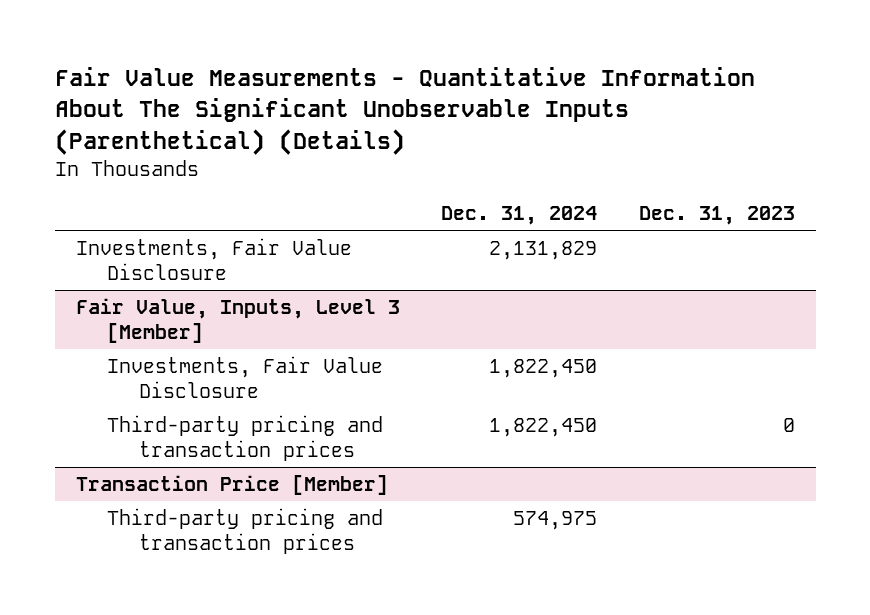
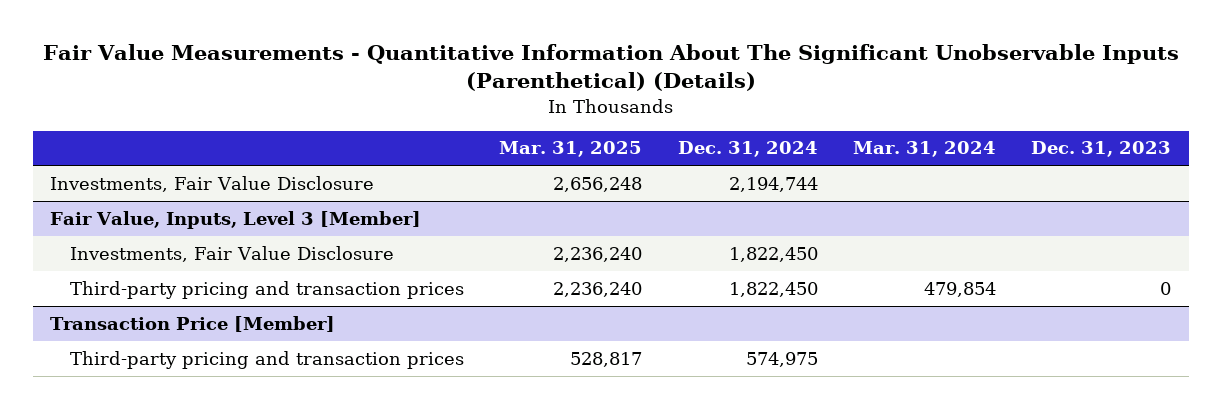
none -> [499,141,643,158] Mar. 31, 2025
none -> [852,141,996,158] Mar. 31, 2024
[489,241,598,261] 2,131,829 -> [728,176,818,192] 2,194,744

